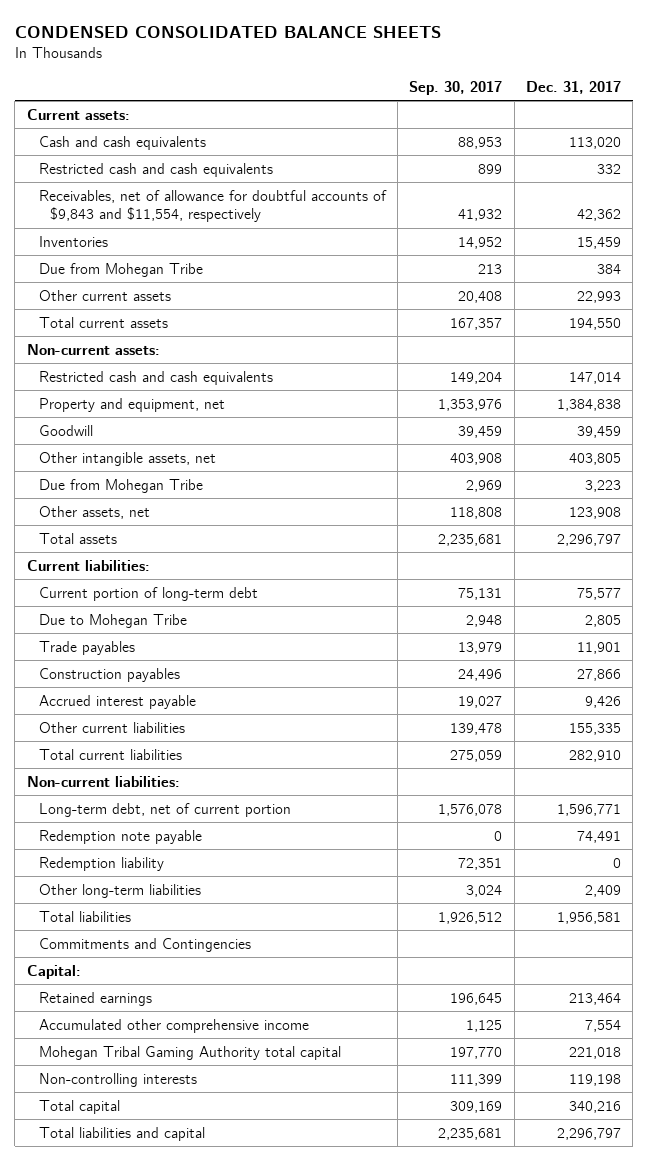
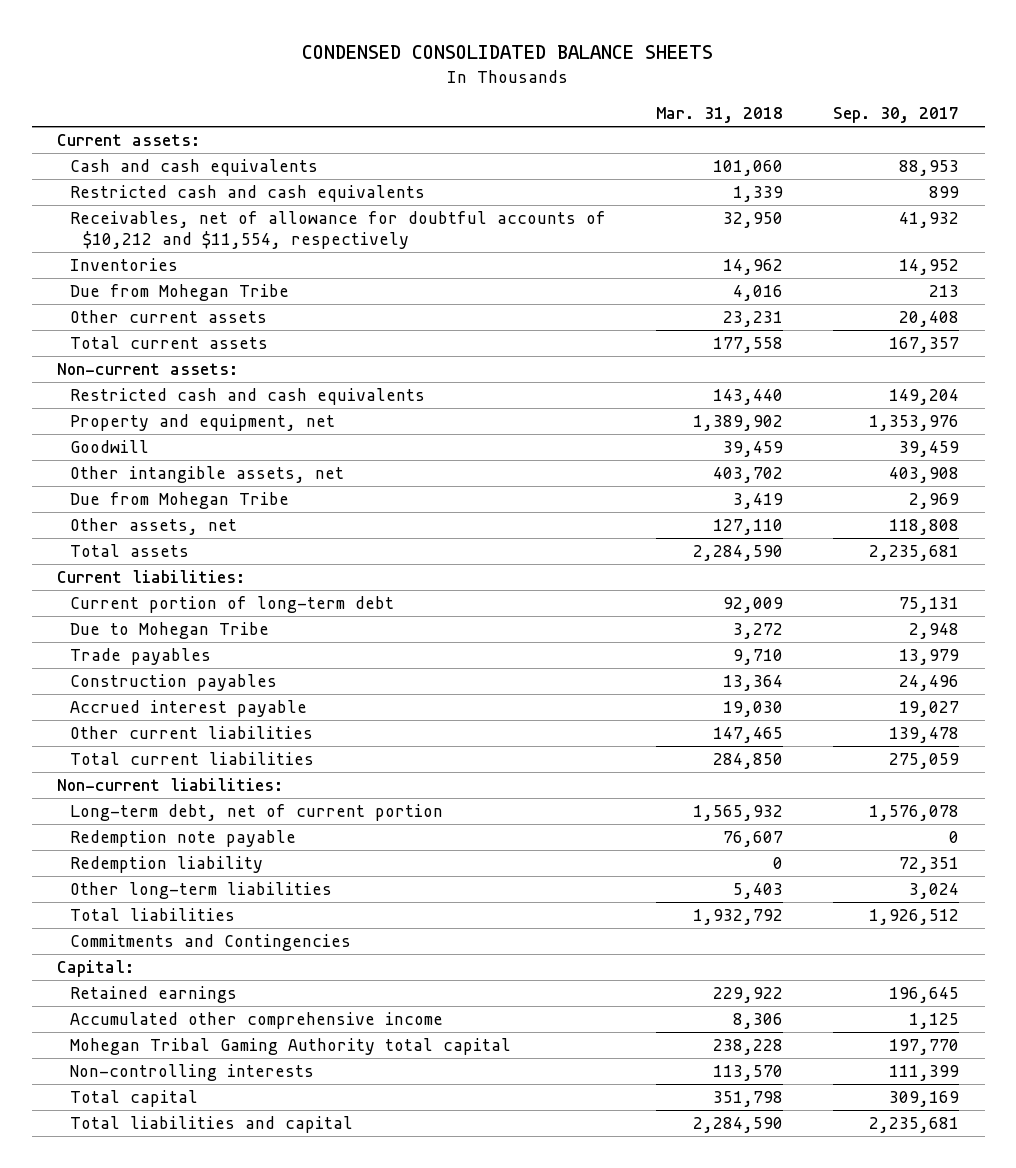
[525,80,621,94] Dec. 31, 2017 -> none
none -> [656,107,784,124] Mar. 31, 2018
[38,189,387,223] Receivables, net of allowance for doubtful accounts of $9,843 and $11,554, respectively -> [69,211,606,249] Receivables, net of allowance for doubtful accounts of $10,212 and $11,554, respectively

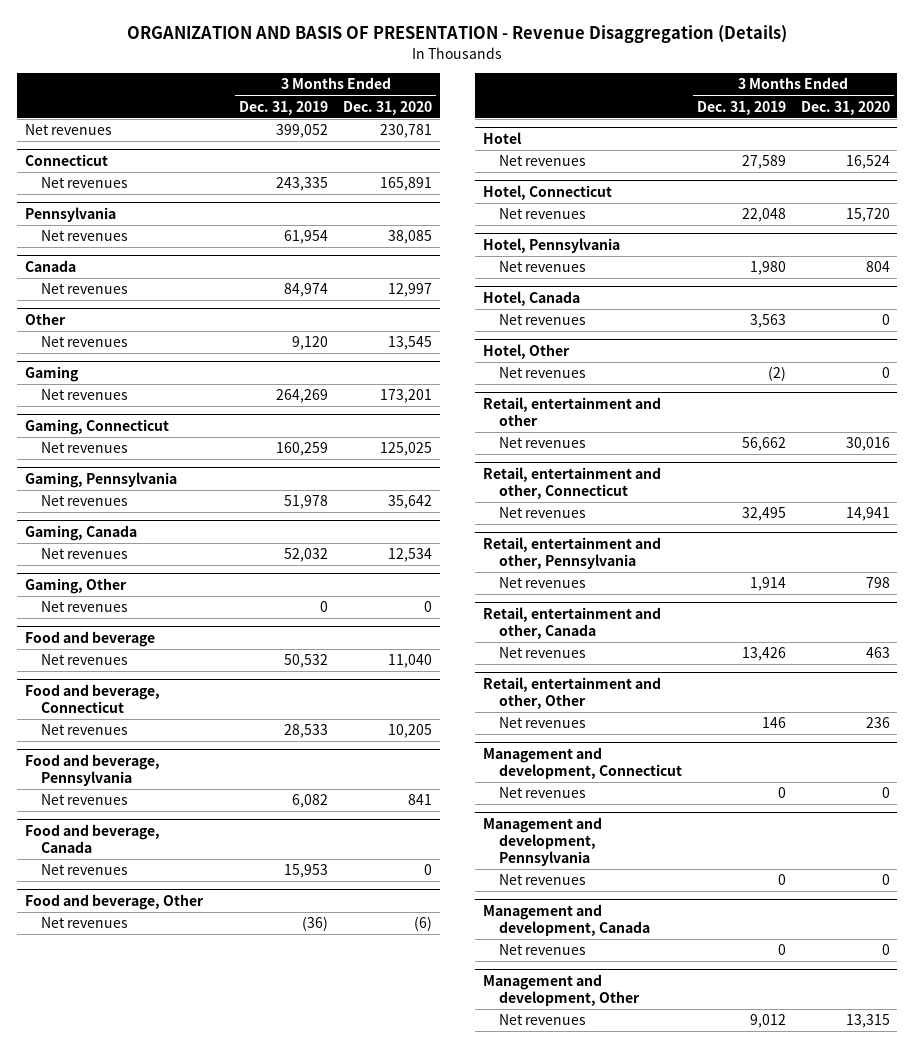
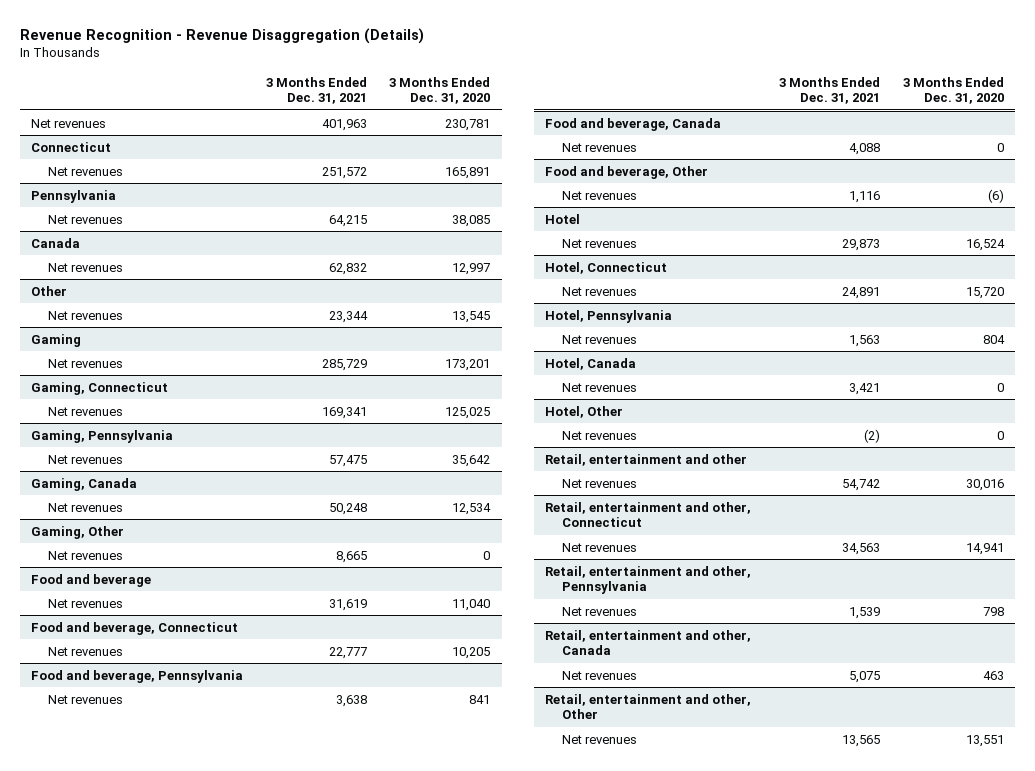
[127,25,788,44] ORGANIZATION AND BASIS OF PRESENTATION - Revenue Disaggregation (Details) -> [20,28,425,45] Revenue Recognition - Revenue Disaggregation (Details)
[239,100,329,115] Dec. 31, 2019 -> none
none -> [265,76,367,105] 3 Months Ended Dec. 31, 2021
[482,746,683,779] Management and development, Connecticut -> none
[499,787,587,799] Net revenues -> none
[482,816,602,866] Management and development, Pennsylvania -> none
[499,874,587,886] Net revenues -> none
[482,903,651,936] Management and development, Canada -> none
[499,944,587,956] Net revenues -> none
[482,973,641,1006] Management and development, Other -> none
[499,1014,587,1026] Net revenues -> none
[865,717,890,729] 236 -> [965,734,1004,747] 13,551

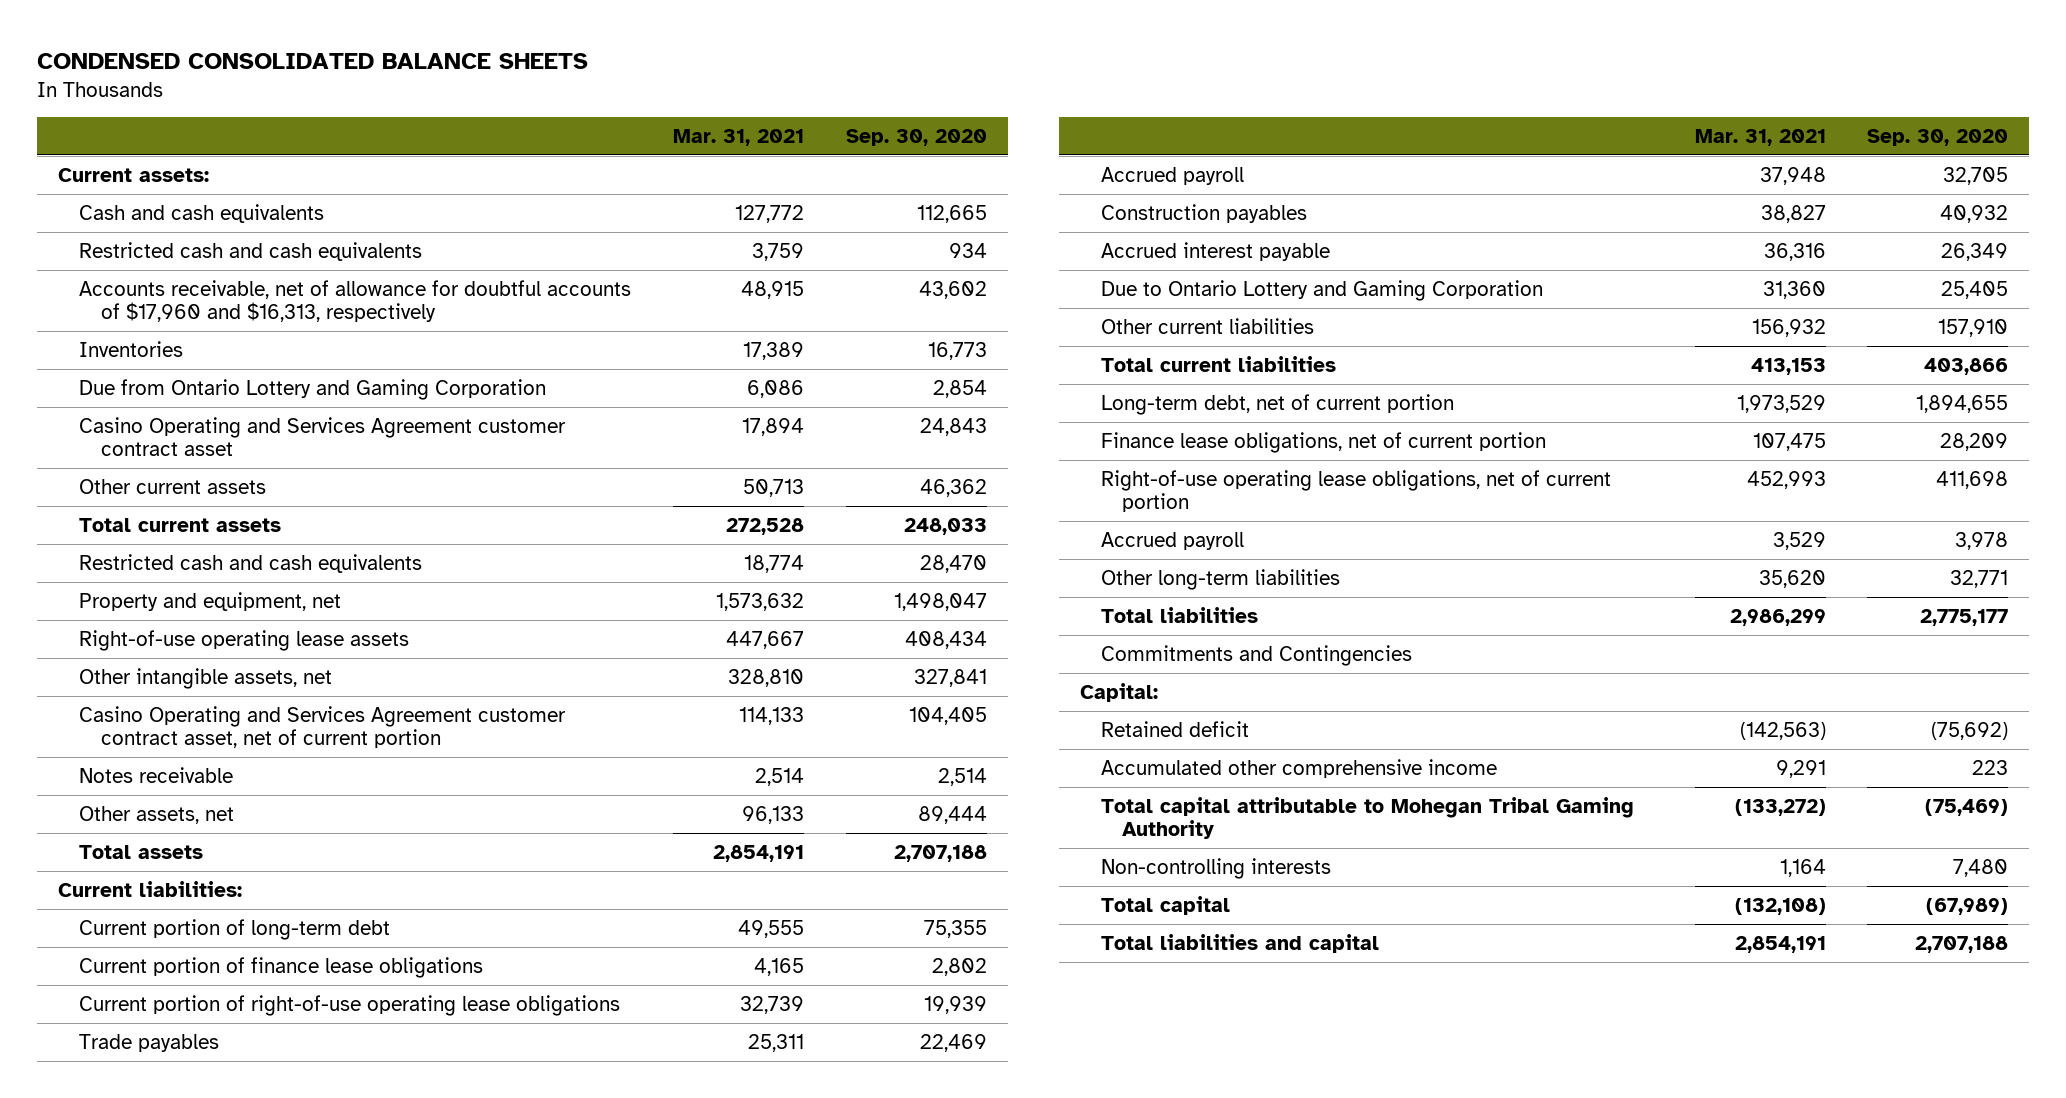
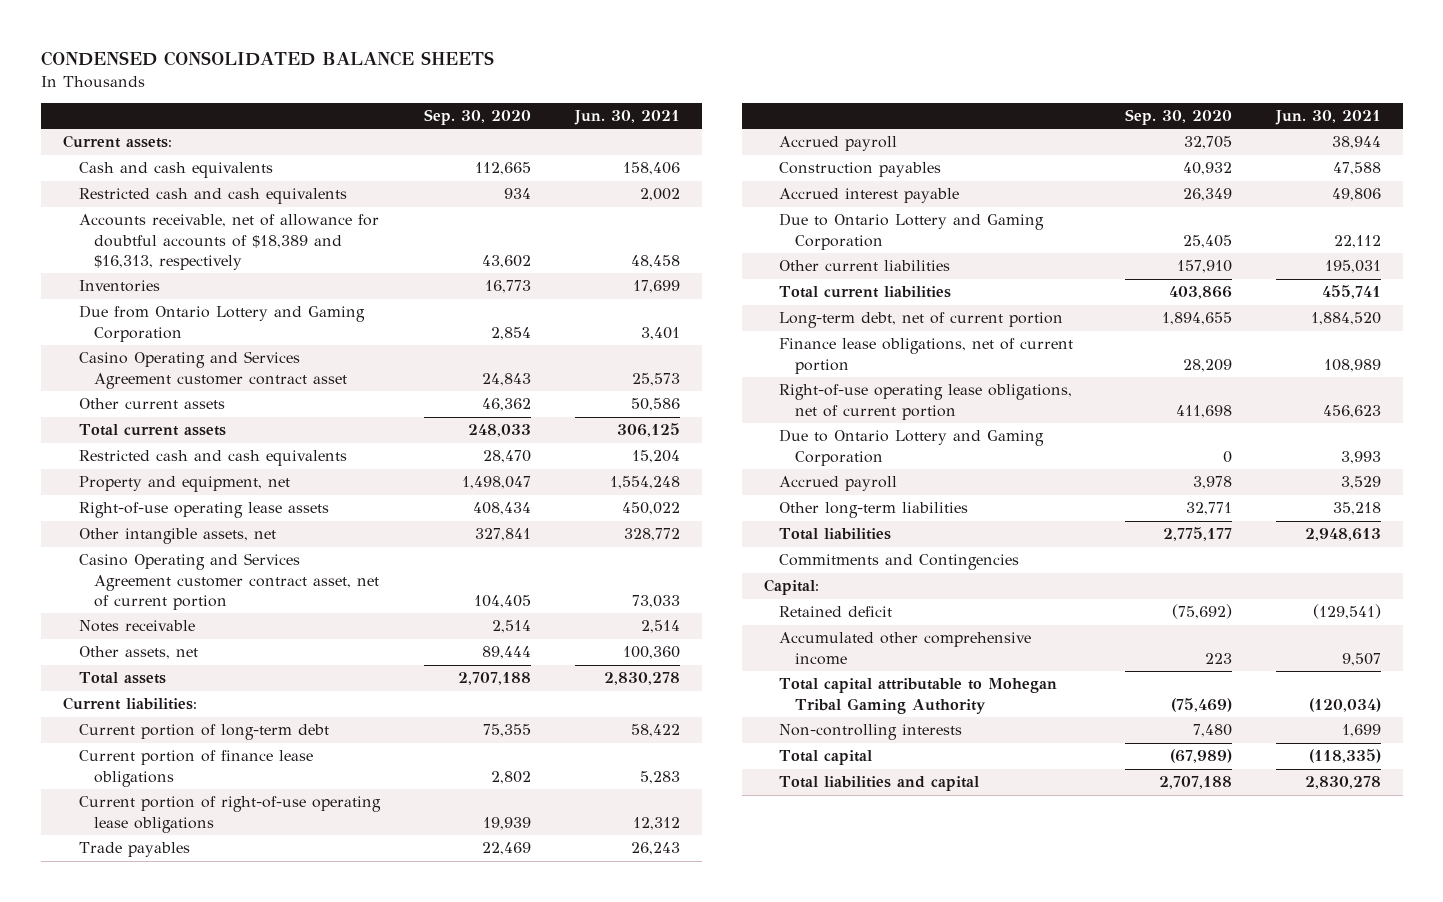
[673,128,805,146] Mar. 31, 2021 -> none
none -> [573,109,680,125] Jun. 30, 2021
[79,279,632,323] Accounts receivable, net of allowance for doubtful accounts of $17,960 and $16,313, respectively -> [78,214,379,270] Accounts receivable, net of allowance for doubtful accounts of $18,389 and $16,313, respectively
none -> [779,429,1045,466] Due to Ontario Lottery and Gaming Corporation

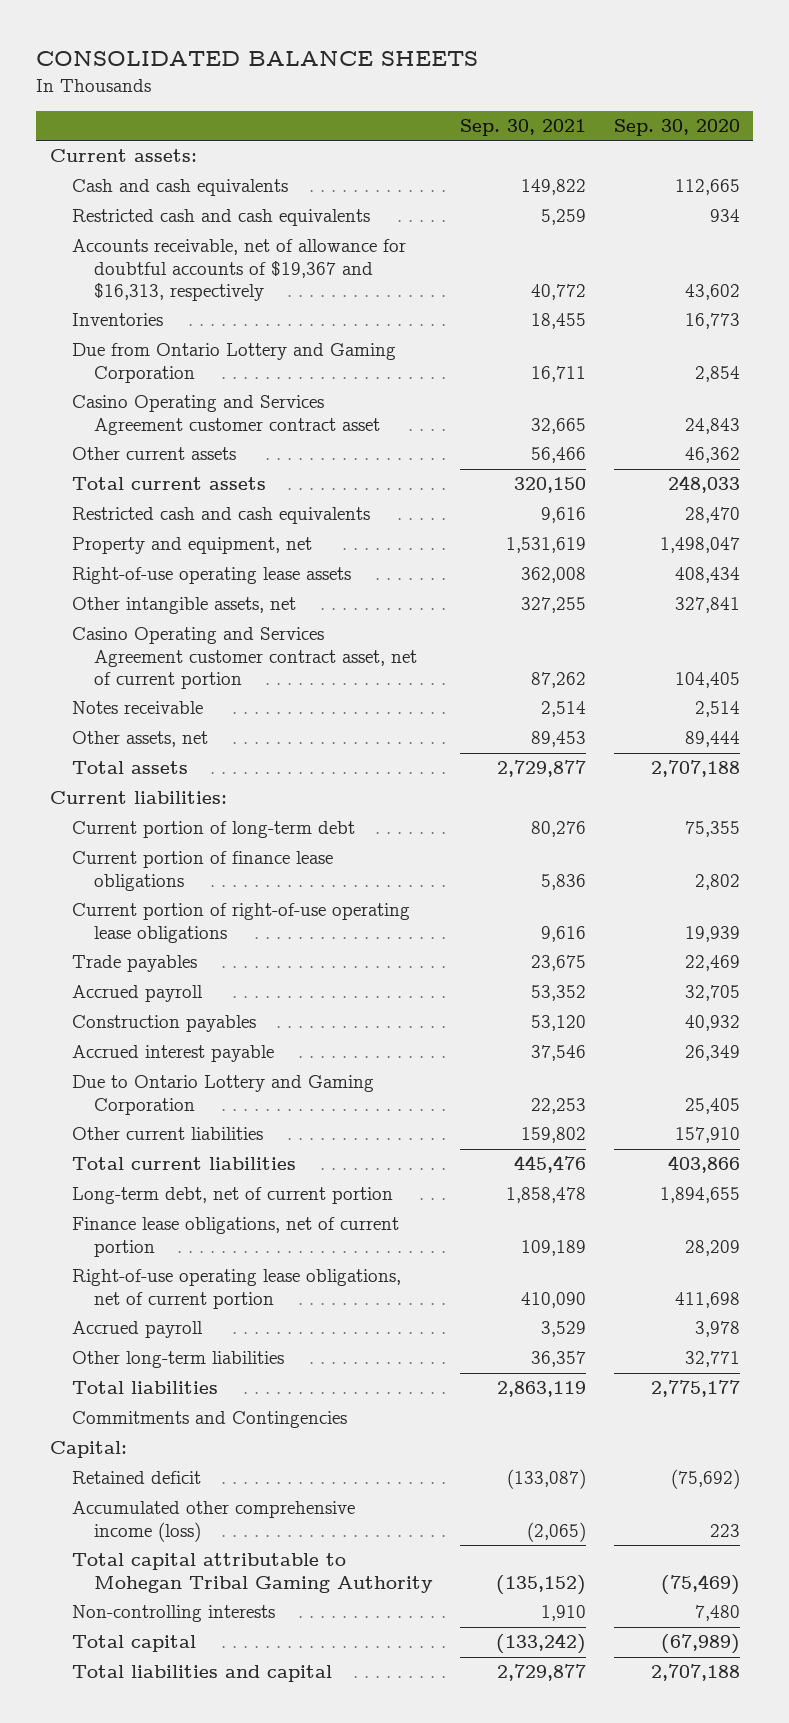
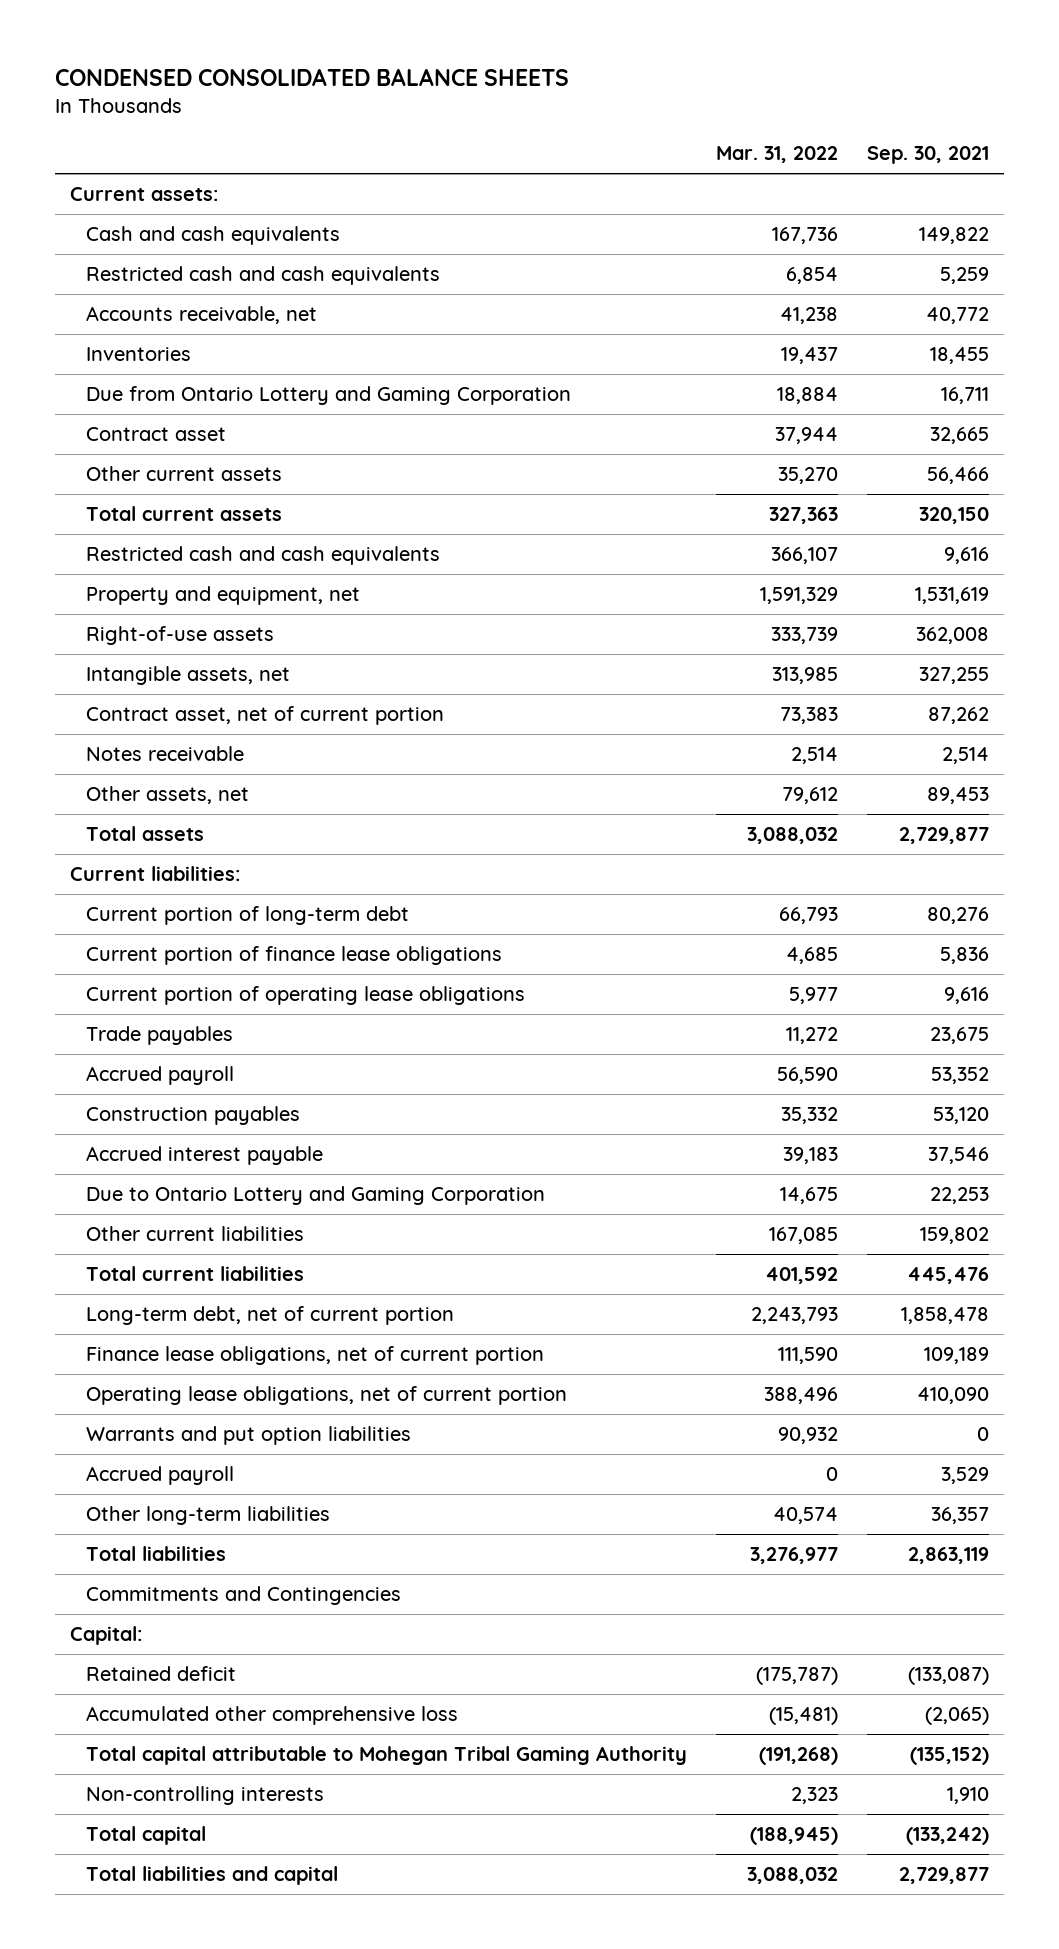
[36,50,479,66] CONSOLIDATED BALANCE SHEETS -> [55,68,570,87] CONDENSED CONSOLIDATED BALANCE SHEETS
[613,119,740,137] Sep. 30, 2020 -> none
none -> [716,146,839,164] Mar. 31, 2022
[71,239,406,302] Accounts receivable, net of allowance for doubtful accounts of $19,367 and $16,313, respectively -> [85,306,317,325] Accounts receivable, net
[71,395,380,435] Casino Operating and Services Agreement customer contract asset -> [85,427,226,442] Contract asset
[71,567,351,585] Right-of-use operating lease assets -> [85,626,274,646] Right-of-use assets
[71,597,296,615] Other intangible assets, net -> [85,666,290,686] Intangible assets, net
[71,627,417,690] Casino Operating and Services Agreement customer contract asset, net of current portion -> [85,706,444,726] Contract asset, net of current portion
[71,903,410,943] Current portion of right-of-use operating lease obligations -> [85,986,525,1006] Current portion of operating lease obligations
[71,1269,401,1309] Right-of-use operating lease obligations, net of current portion -> [85,1386,567,1406] Operating lease obligations, net of current portion
none -> [85,1426,411,1446] Warrants and put option liabilities
[71,1501,355,1542] Accumulated other comprehensive income (loss) -> [85,1706,458,1726] Accumulated other comprehensive loss

